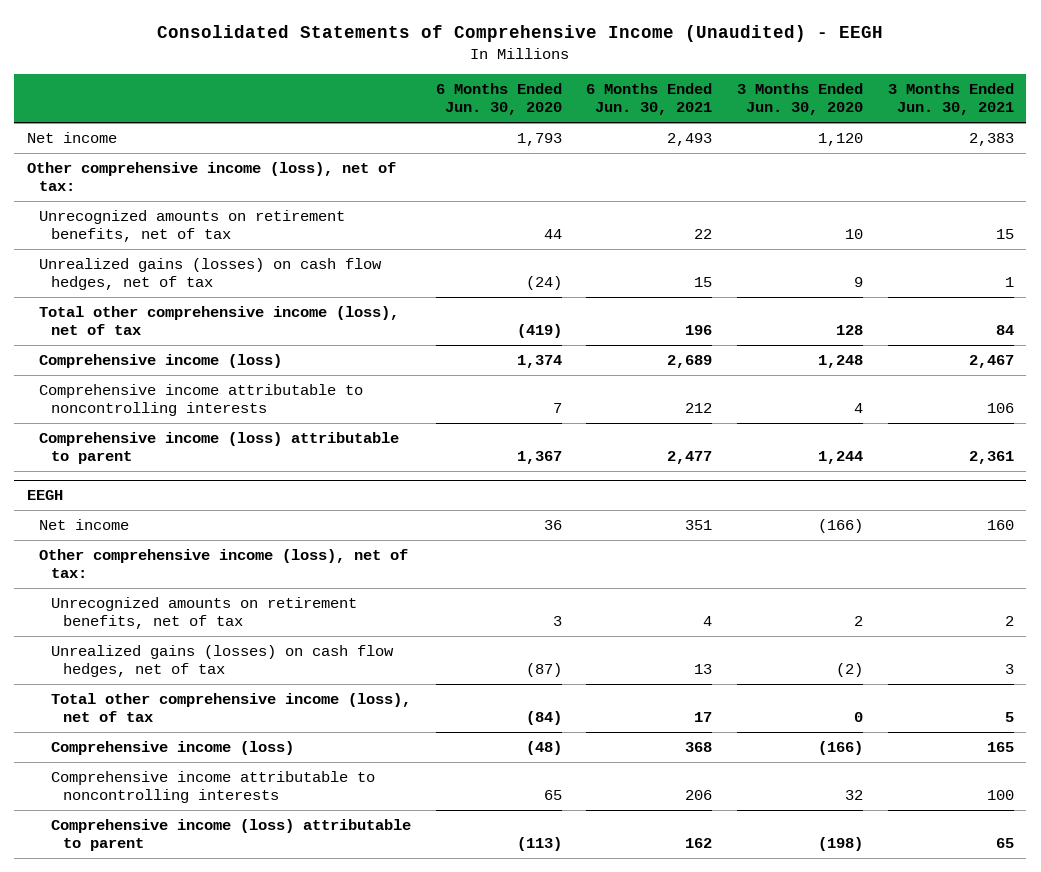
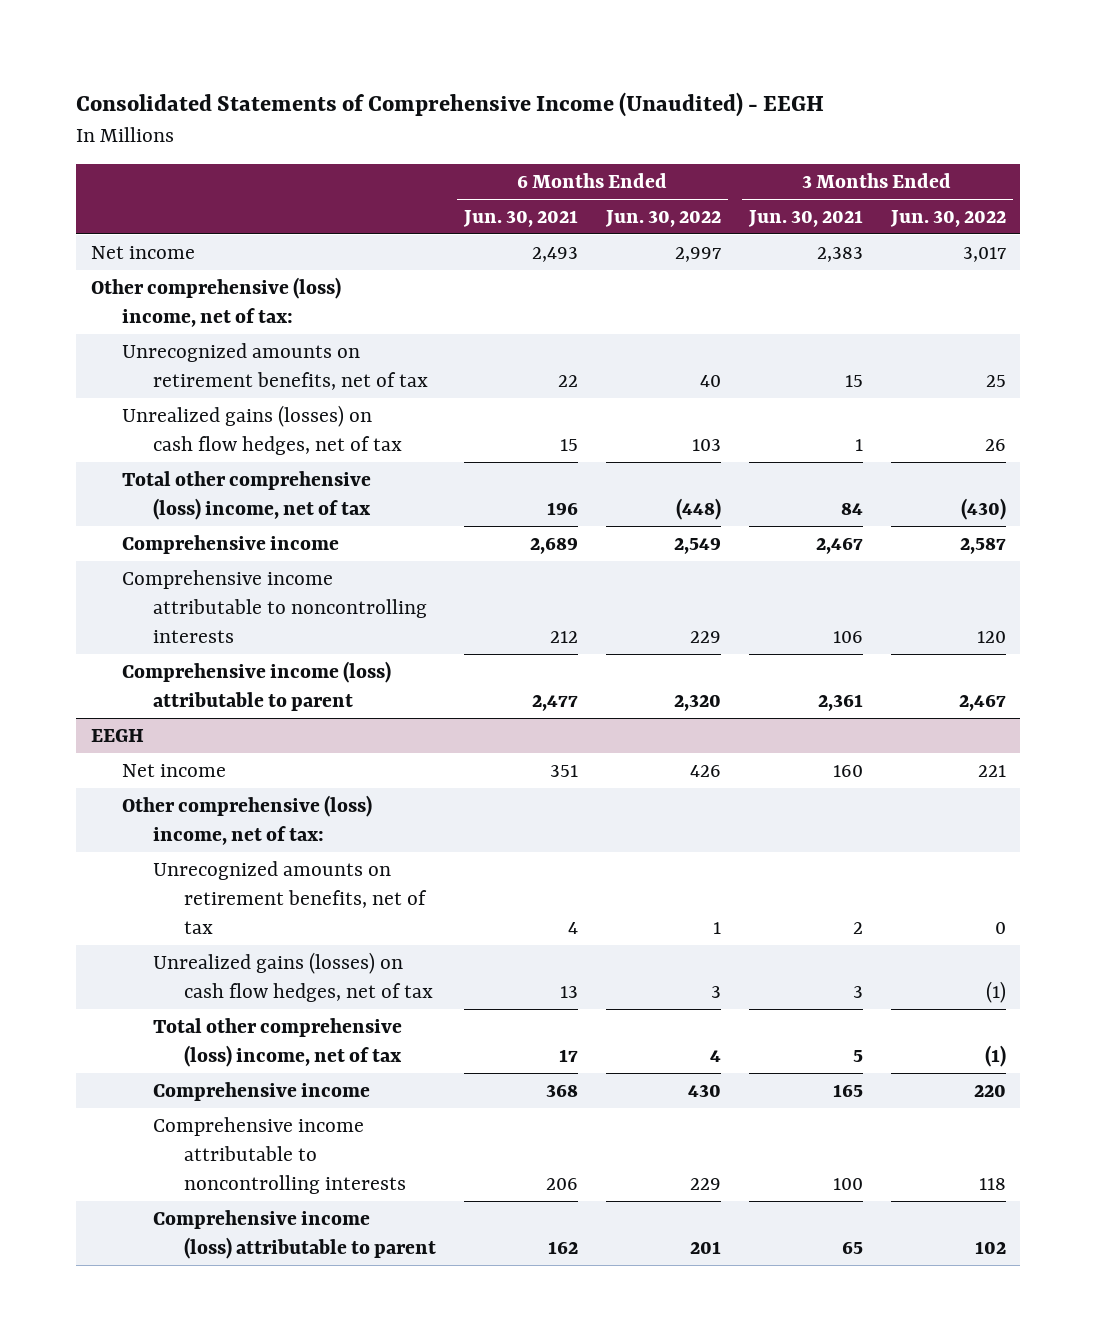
[435,83,562,116] 6 Months Ended Jun. 30, 2020 -> none
[737,83,864,116] 3 Months Ended Jun. 30, 2020 -> none
none -> [604,209,721,227] Jun. 30, 2022
none -> [889,209,1006,227] Jun. 30, 2022
[26,162,396,192] Other comprehensive income (loss), net of tax: -> [90,276,341,327] Other comprehensive (loss) income, net of tax:
[38,306,399,336] Total other comprehensive income (loss), net of tax -> [121,470,371,520] Total other comprehensive (loss) income, net of tax
[38,354,282,369] Comprehensive income (loss) -> [121,534,339,554] Comprehensive income
[38,549,408,579] Other comprehensive income (loss), net of tax: -> [121,794,372,845] Other comprehensive (loss) income, net of tax:
[50,693,411,723] Total other comprehensive income (loss), net of tax -> [152,1017,402,1067] Total other comprehensive (loss) income, net of tax
[50,741,294,756] Comprehensive income (loss) -> [152,1081,370,1101] Comprehensive income

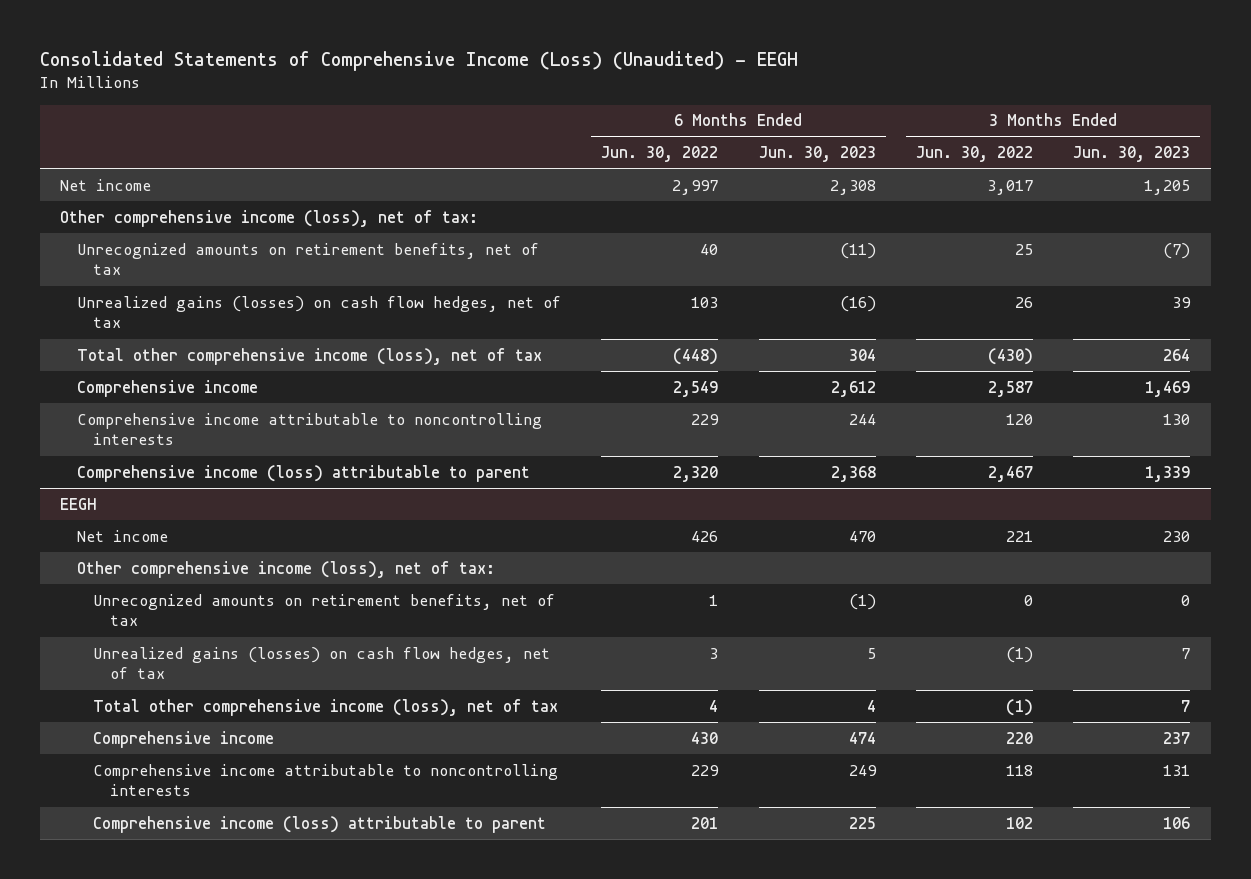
[76,92,825,118] Consolidated Statements of Comprehensive Income (Unaudited) - EEGH -> [40,50,799,71] Consolidated Statements of Comprehensive Income (Loss) (Unaudited) - EEGH
[462,209,578,227] Jun. 30, 2021 -> none
[747,209,863,227] Jun. 30, 2021 -> none
none -> [758,146,876,163] Jun. 30, 2023
none -> [1073,146,1191,163] Jun. 30, 2023
[90,276,341,327] Other comprehensive (loss) income, net of tax: -> [60,209,479,227] Other comprehensive income (loss), net of tax:
[121,470,371,520] Total other comprehensive (loss) income, net of tax -> [76,347,542,365] Total other comprehensive income (loss), net of tax
[121,794,372,845] Other comprehensive (loss) income, net of tax: -> [76,560,495,578] Other comprehensive income (loss), net of tax:
[152,1017,402,1067] Total other comprehensive (loss) income, net of tax -> [93,698,559,716] Total other comprehensive income (loss), net of tax

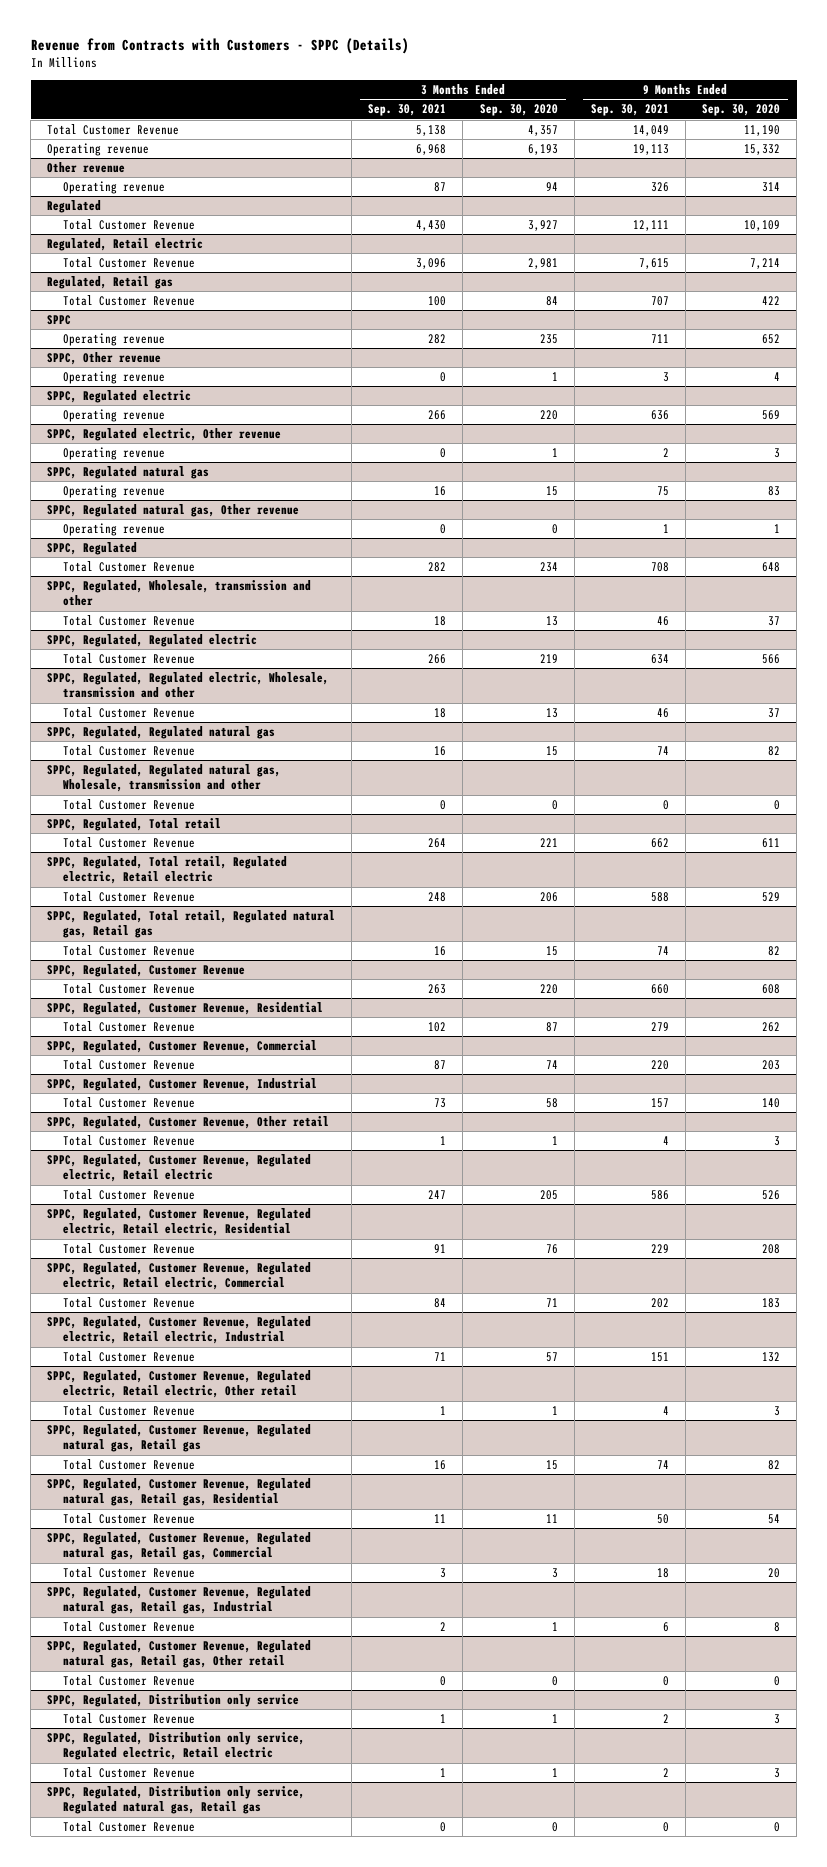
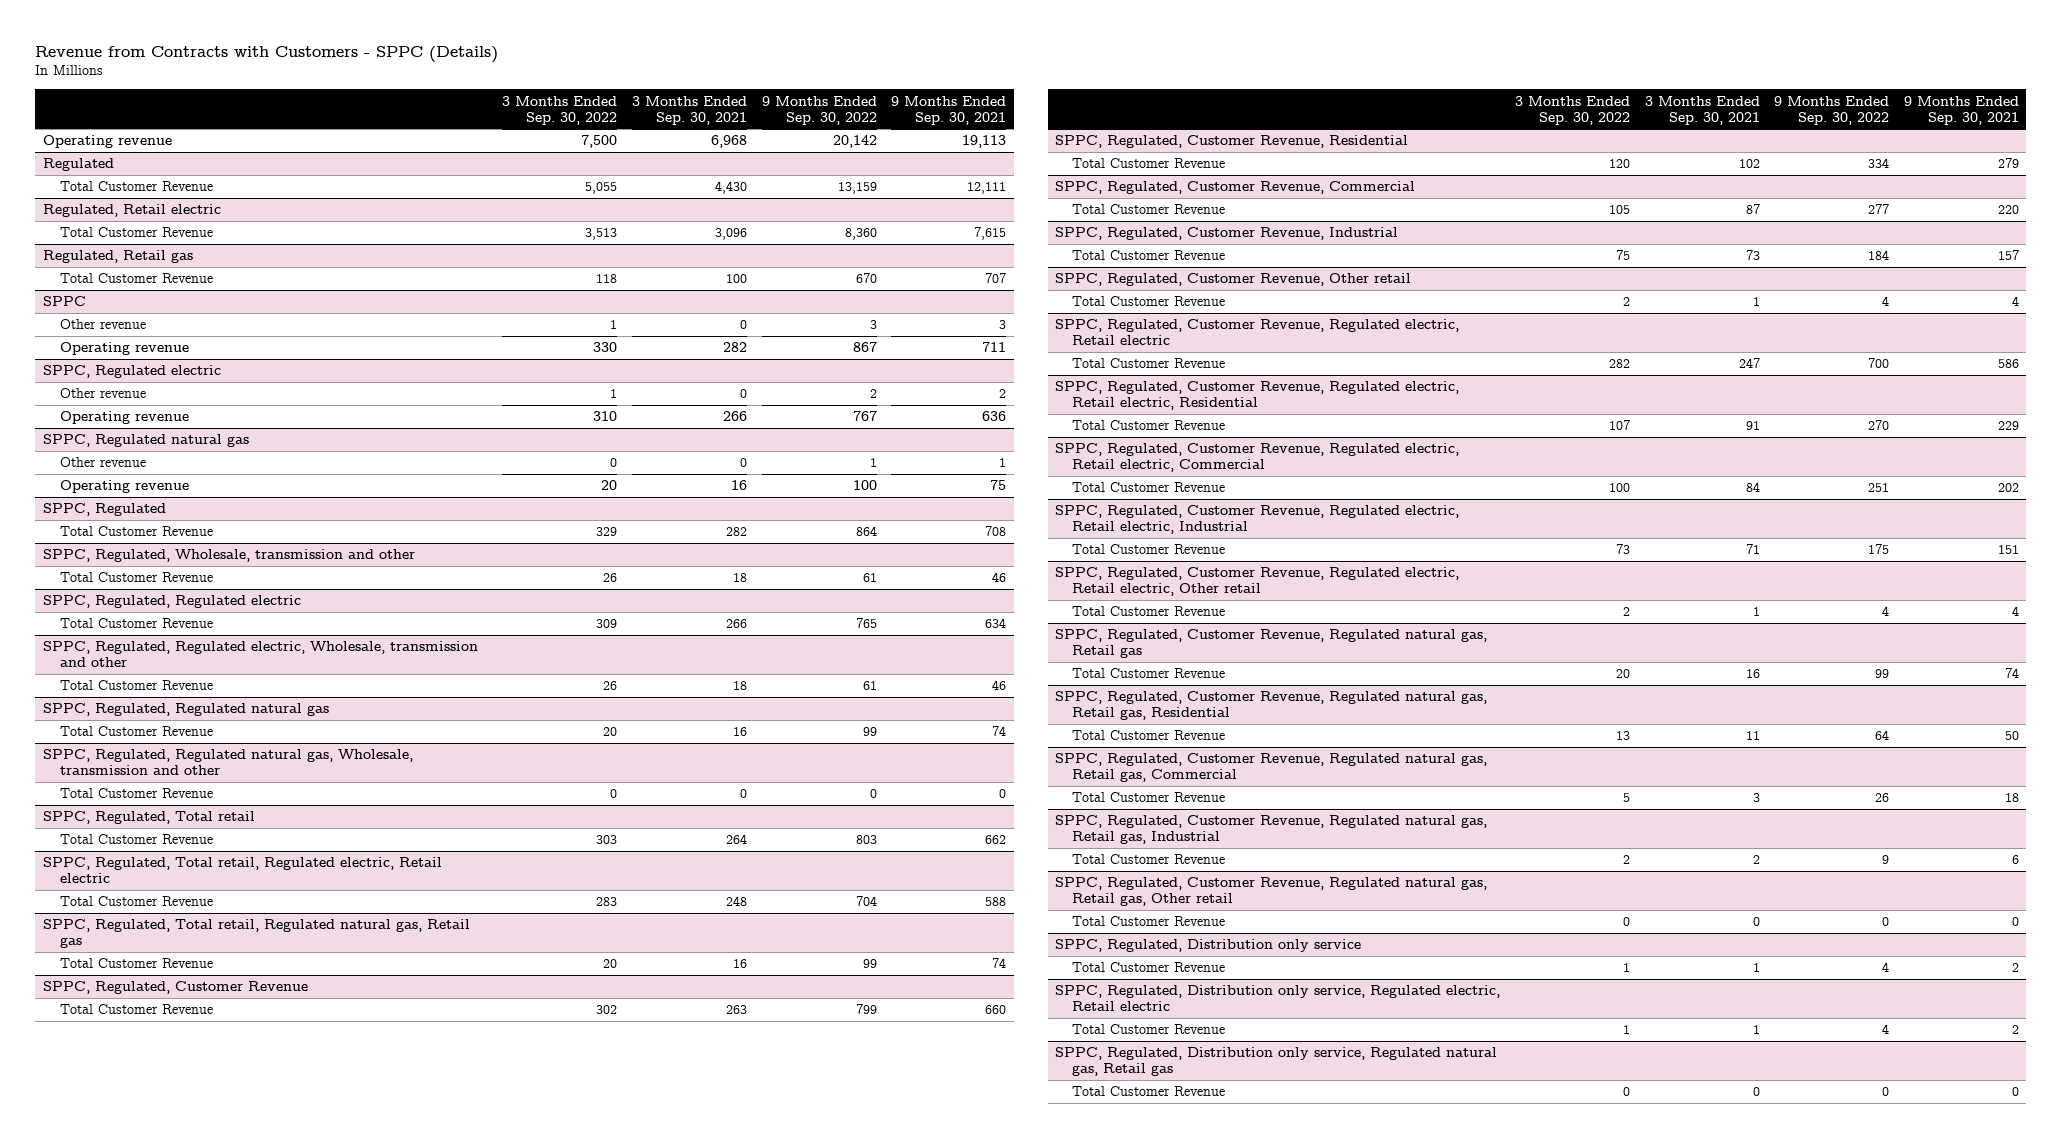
[479,104,558,117] Sep. 30, 2020 -> none
[702,104,781,117] Sep. 30, 2020 -> none
none -> [502,95,618,125] 3 Months Ended Sep. 30, 2022
none -> [761,95,877,125] 9 Months Ended Sep. 30, 2022
[47,124,180,136] Total Customer Revenue -> none
[47,162,126,174] Other revenue -> none
[62,181,165,195] Operating revenue -> none
none -> [59,319,146,330] Other revenue
[47,352,162,366] SPPC, Other revenue -> none
[62,371,165,385] Operating revenue -> none
none -> [59,388,146,399] Other revenue
[47,428,282,442] SPPC, Regulated electric, Other revenue -> none
[62,447,165,461] Operating revenue -> none
none -> [59,457,146,468] Other revenue
[47,504,300,518] SPPC, Regulated natural gas, Other revenue -> none
[62,523,165,537] Operating revenue -> none

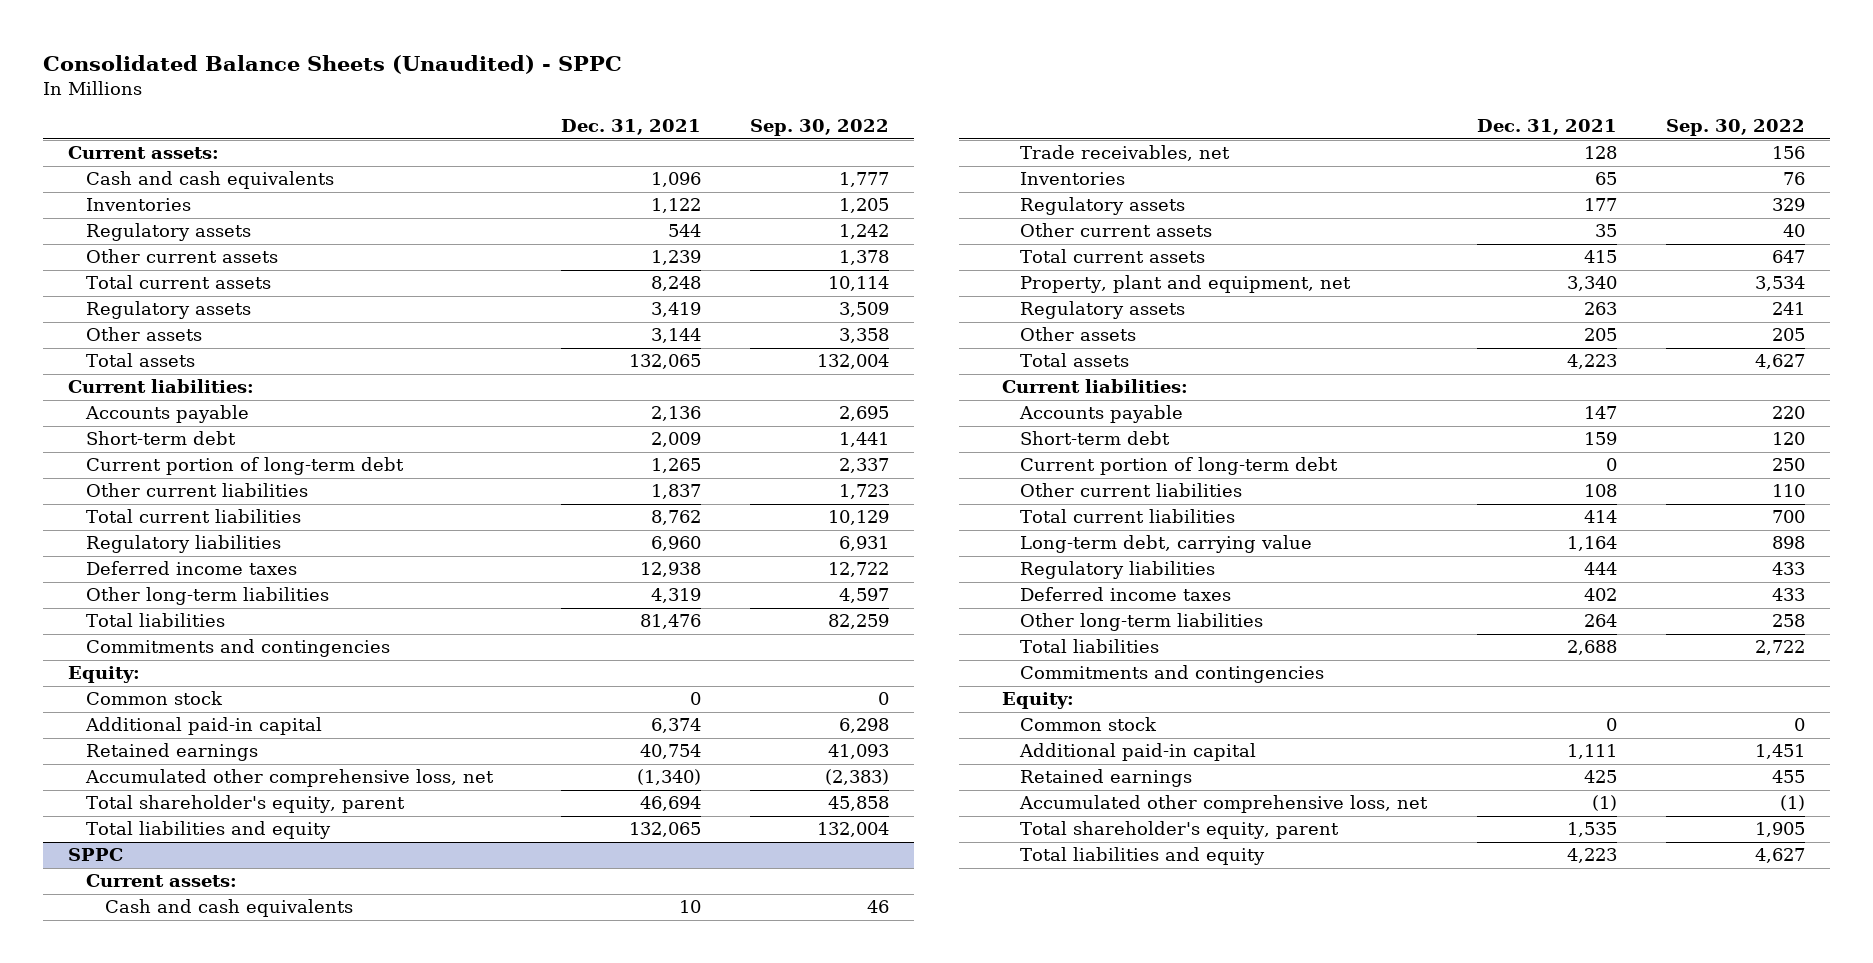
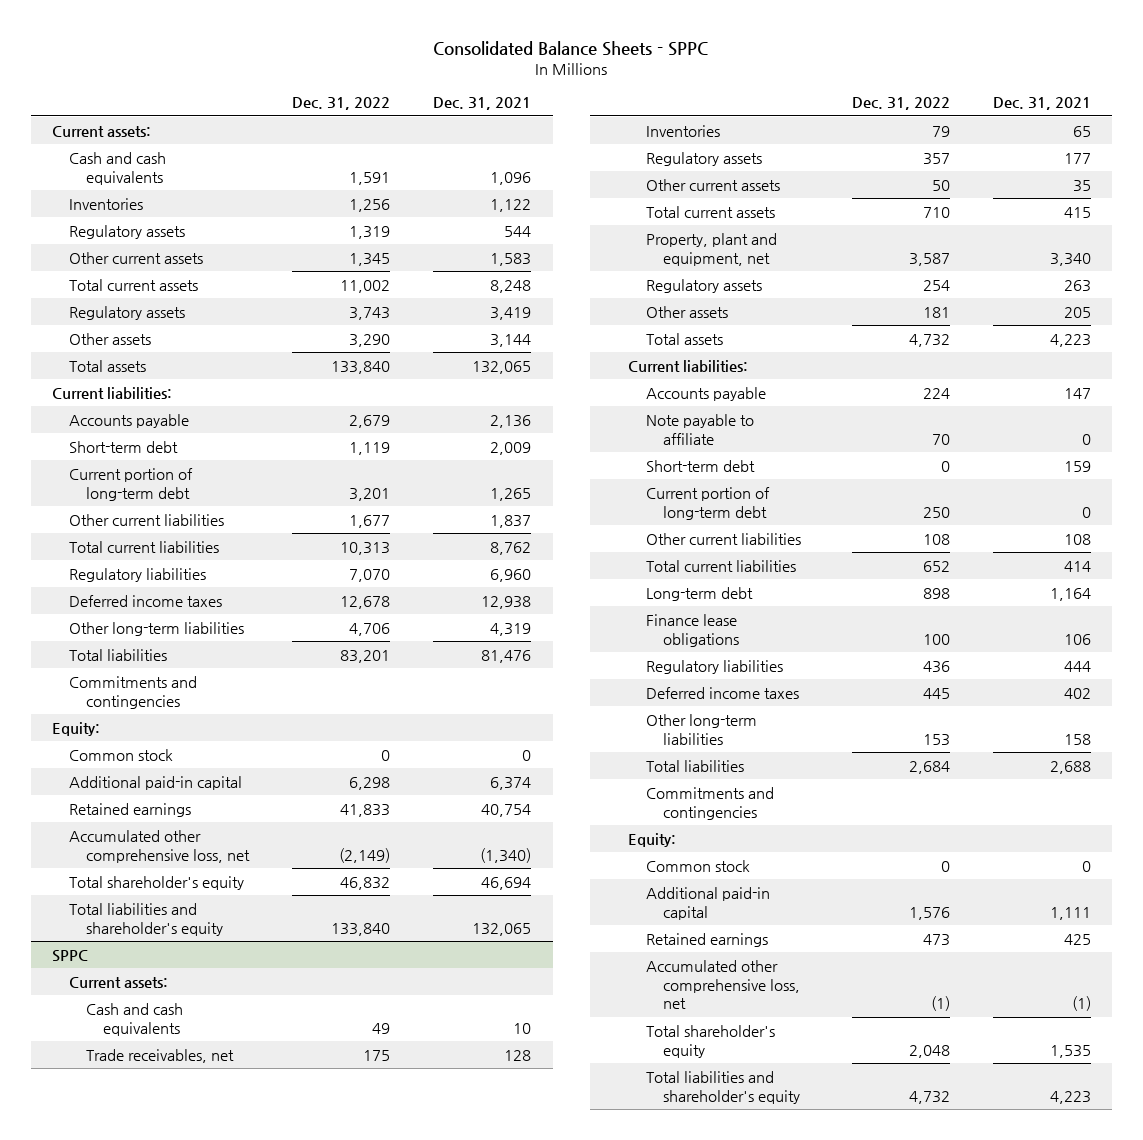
[43,54,623,74] Consolidated Balance Sheets (Unaudited) - SPPC -> [433,40,709,56] Consolidated Balance Sheets - SPPC
[750,119,890,137] Sep. 30, 2022 -> none
none -> [292,97,391,111] Dec. 31, 2022
[651,250,702,266] 1,239 -> [490,252,532,266] 1,583
[86,795,406,814] Total shareholder's equity, parent -> [69,875,245,890] Total shareholder's equity
[86,821,332,840] Total liabilities and equity -> [69,902,224,936] Total liabilities and shareholder's equity
none -> [645,413,754,445] Note payable to affiliate
[1020,535,1313,554] Long-term debt, carrying value -> [645,586,753,601] Long-term debt
none -> [645,613,739,647] Finance lease obligations
[1583,614,1617,628] 264 -> [1063,733,1091,745] 158
[1020,821,1340,840] Total shareholder's equity, parent -> [645,1024,775,1058] Total shareholder's equity
[1020,847,1266,866] Total liabilities and equity -> [645,1070,800,1104] Total liabilities and shareholder's equity

